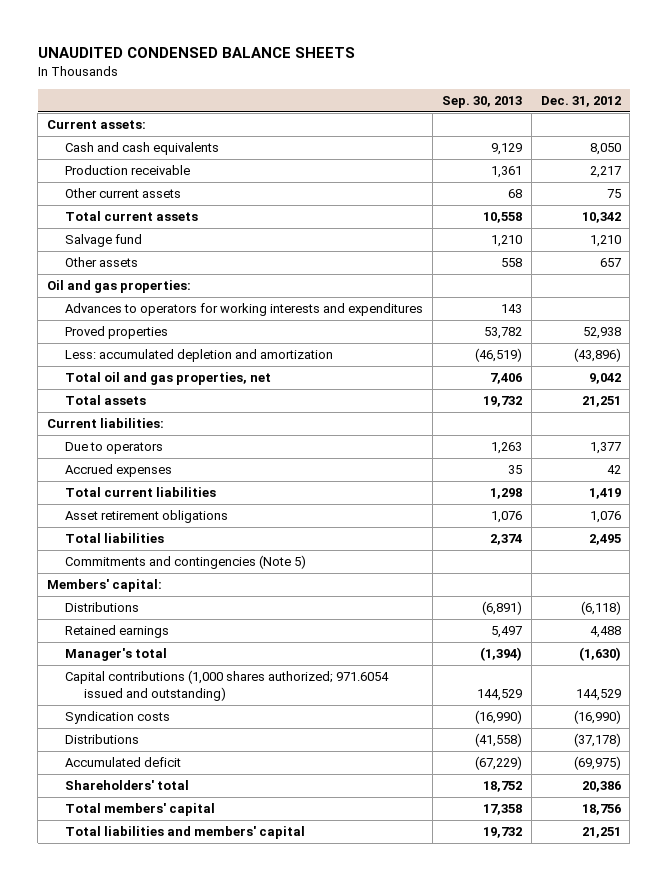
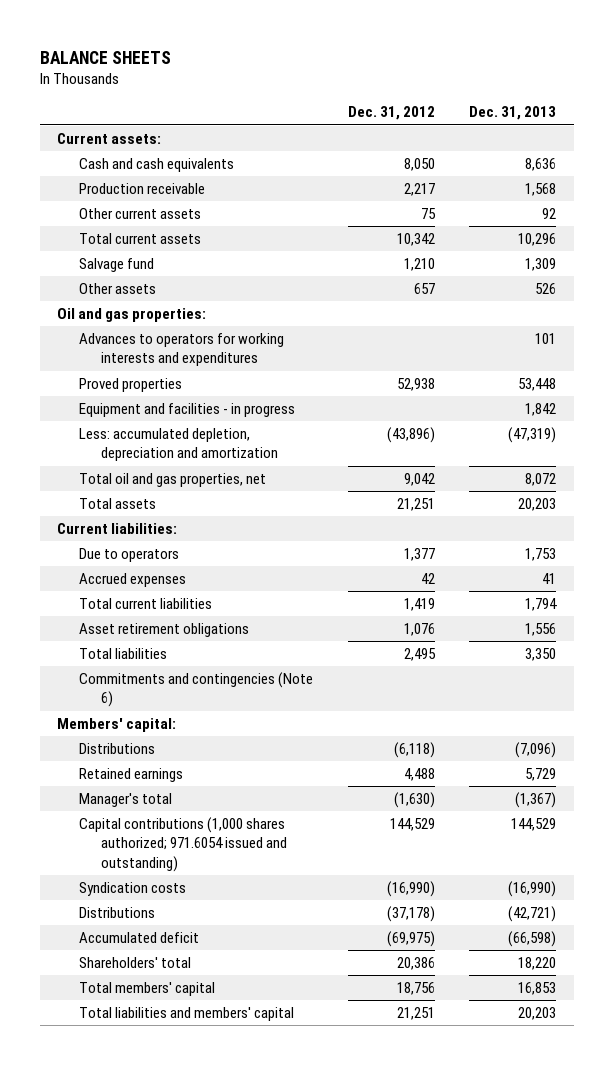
[37,47,355,59] UNAUDITED CONDENSED BALANCE SHEETS -> [40,50,172,64] BALANCE SHEETS
[442,96,523,109] Sep. 30, 2013 -> none
none -> [469,106,557,121] Dec. 31, 2013
none -> [79,403,296,418] Equipment and facilities - in progress
[65,349,334,363] Less: accumulated depletion and amortization -> [79,428,278,462] Less: accumulated depletion, depreciation and amortization
[65,555,307,570] Commitments and contingencies (Note 5) -> [79,672,314,708] Commitments and contingencies (Note 6)

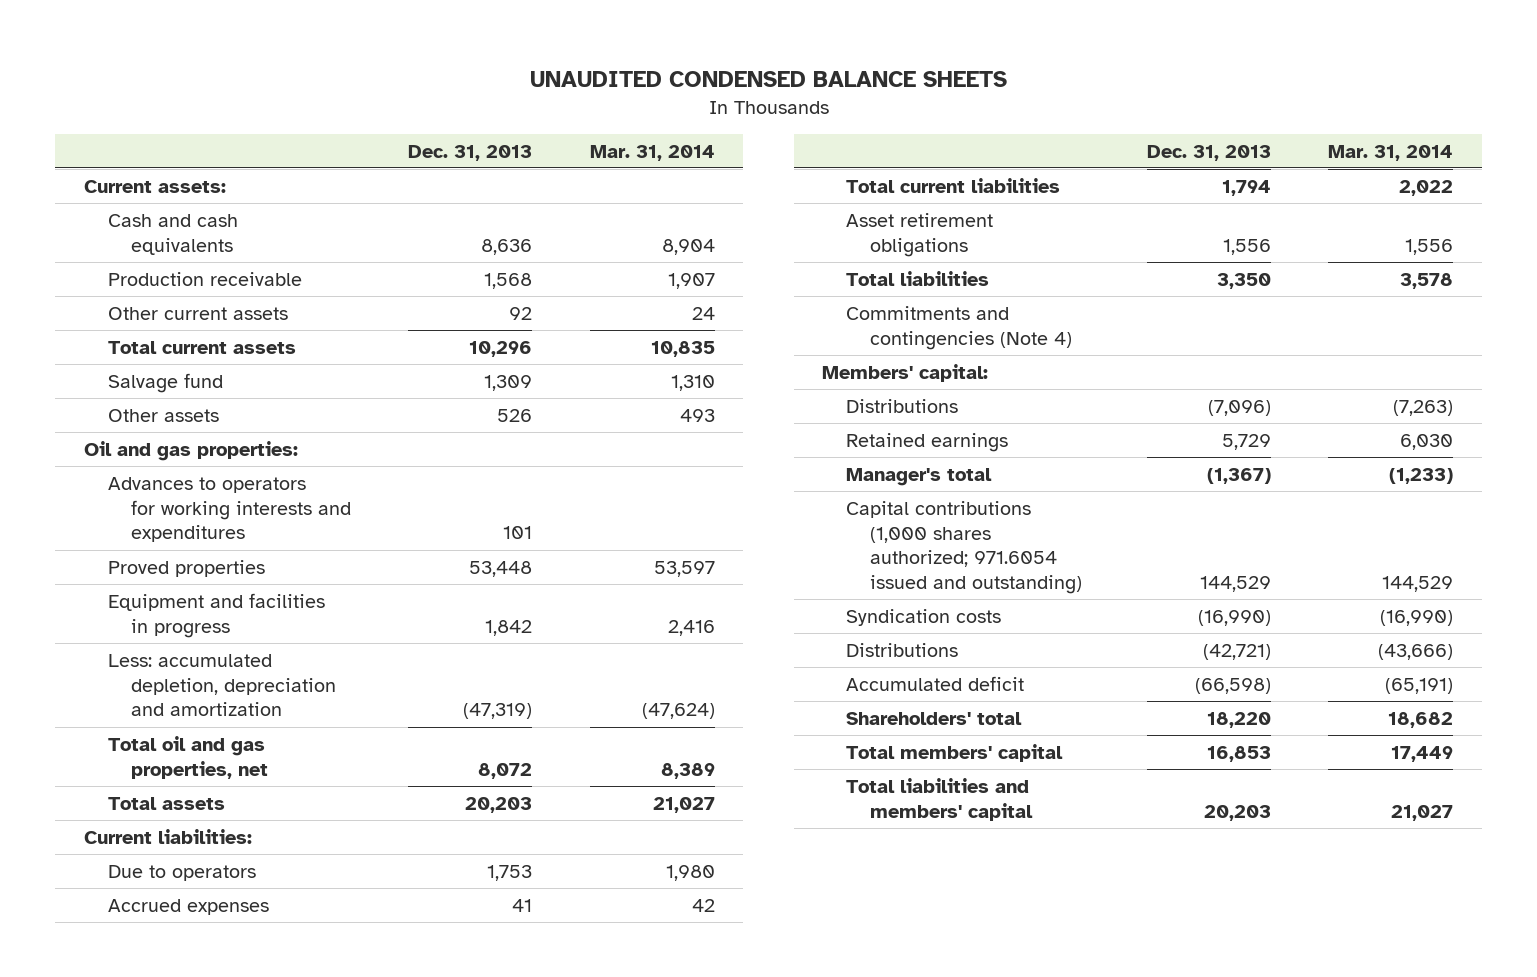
[40,50,172,64] BALANCE SHEETS -> [529,70,1007,87] UNAUDITED CONDENSED BALANCE SHEETS
[347,106,435,121] Dec. 31, 2012 -> none
none -> [589,144,715,161] Mar. 31, 2014
[79,403,296,418] Equipment and facilities - in progress -> [107,592,325,638] Equipment and facilities in progress
[79,672,314,708] Commitments and contingencies (Note 6) -> [846,305,1072,350] Commitments and contingencies (Note 4)

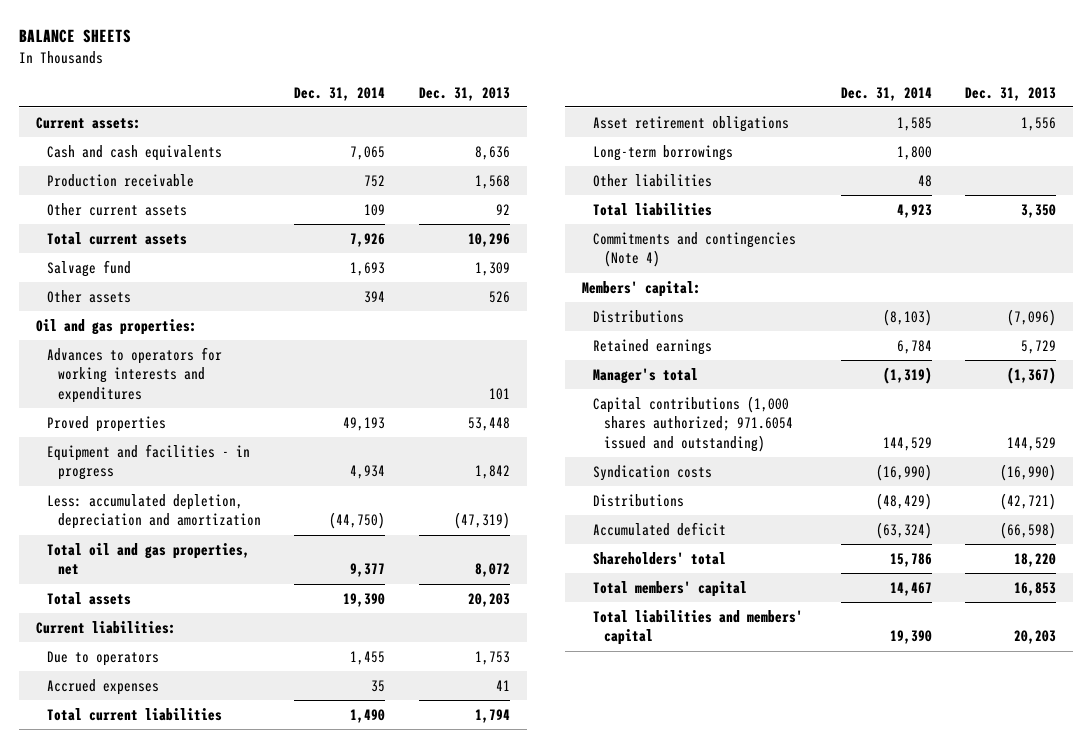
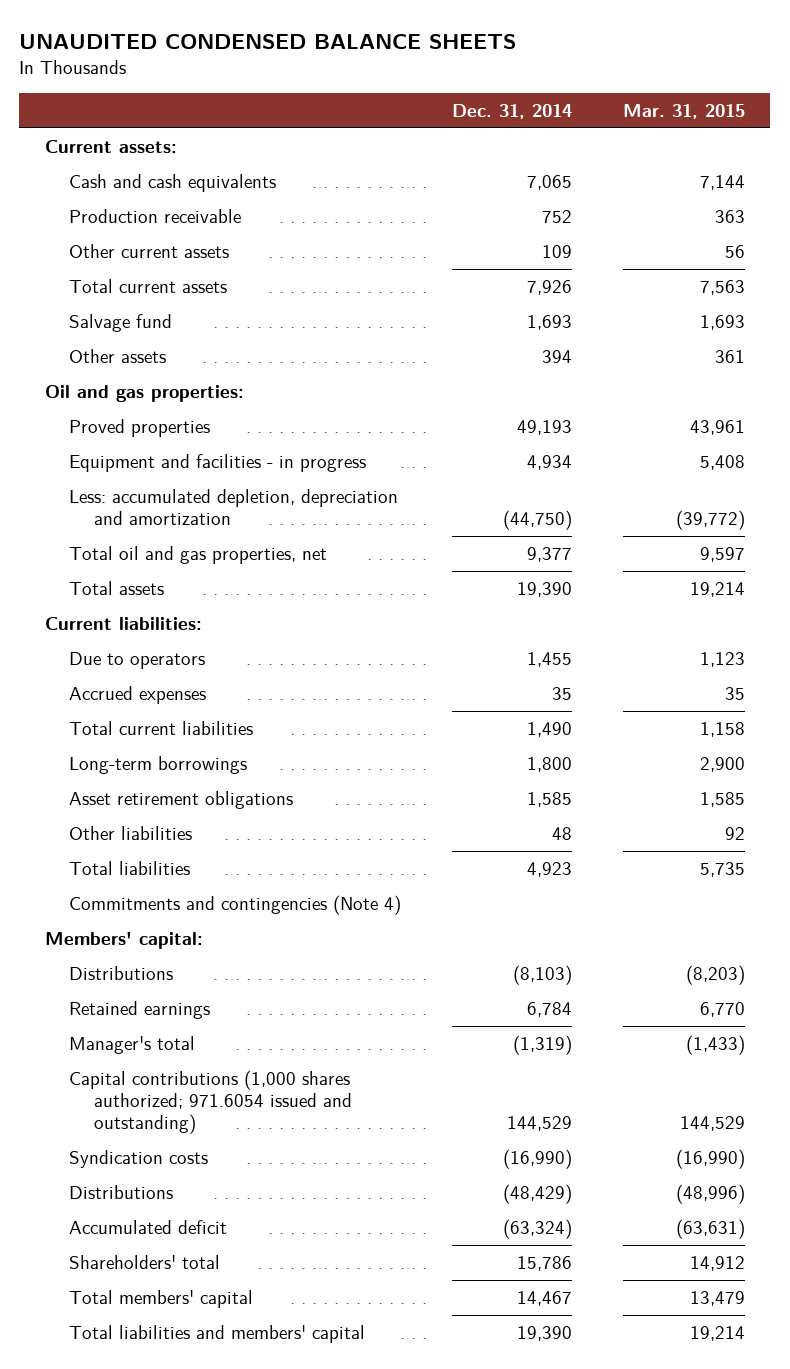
[18,29,131,44] BALANCE SHEETS -> [19,33,517,49] UNAUDITED CONDENSED BALANCE SHEETS
[419,86,511,101] Dec. 31, 2013 -> none
none -> [623,104,746,120] Mar. 31, 2015
[46,346,222,403] Advances to operators for working interests and expenditures -> none
[592,115,789,132] Asset retirement obligations -> [69,790,294,809] Asset retirement obligations

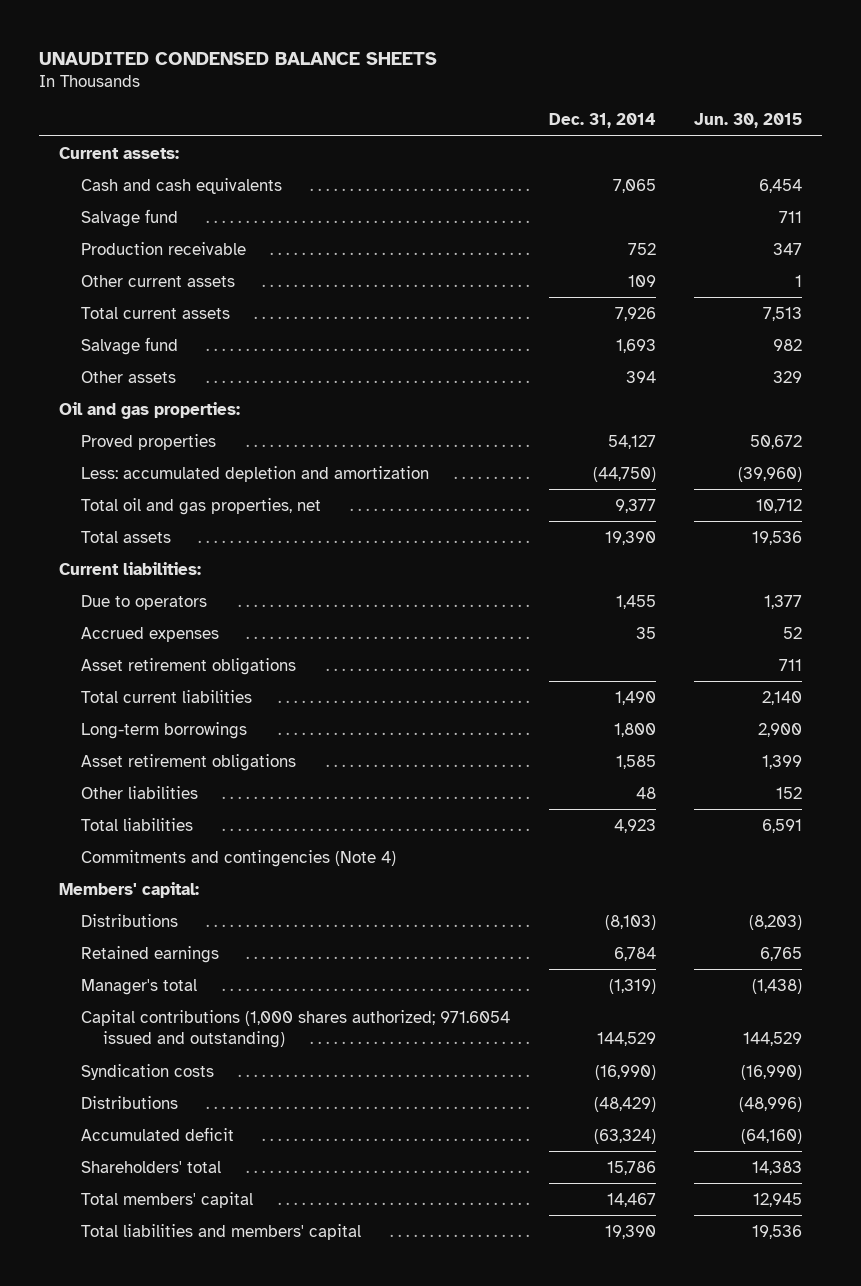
[623,104,746,120] Mar. 31, 2015 -> none
none -> [694,112,803,128] Jun. 30, 2015
none -> [80,208,178,227] Salvage fund
[69,453,367,472] Equipment and facilities - in progress -> none
[517,419,573,435] 49,193 -> [607,434,656,449] 54,127
[69,488,399,525] Less: accumulated depletion, depreciation and amortization -> [80,465,429,482] Less: accumulated depletion and amortization
none -> [80,657,296,675] Asset retirement obligations

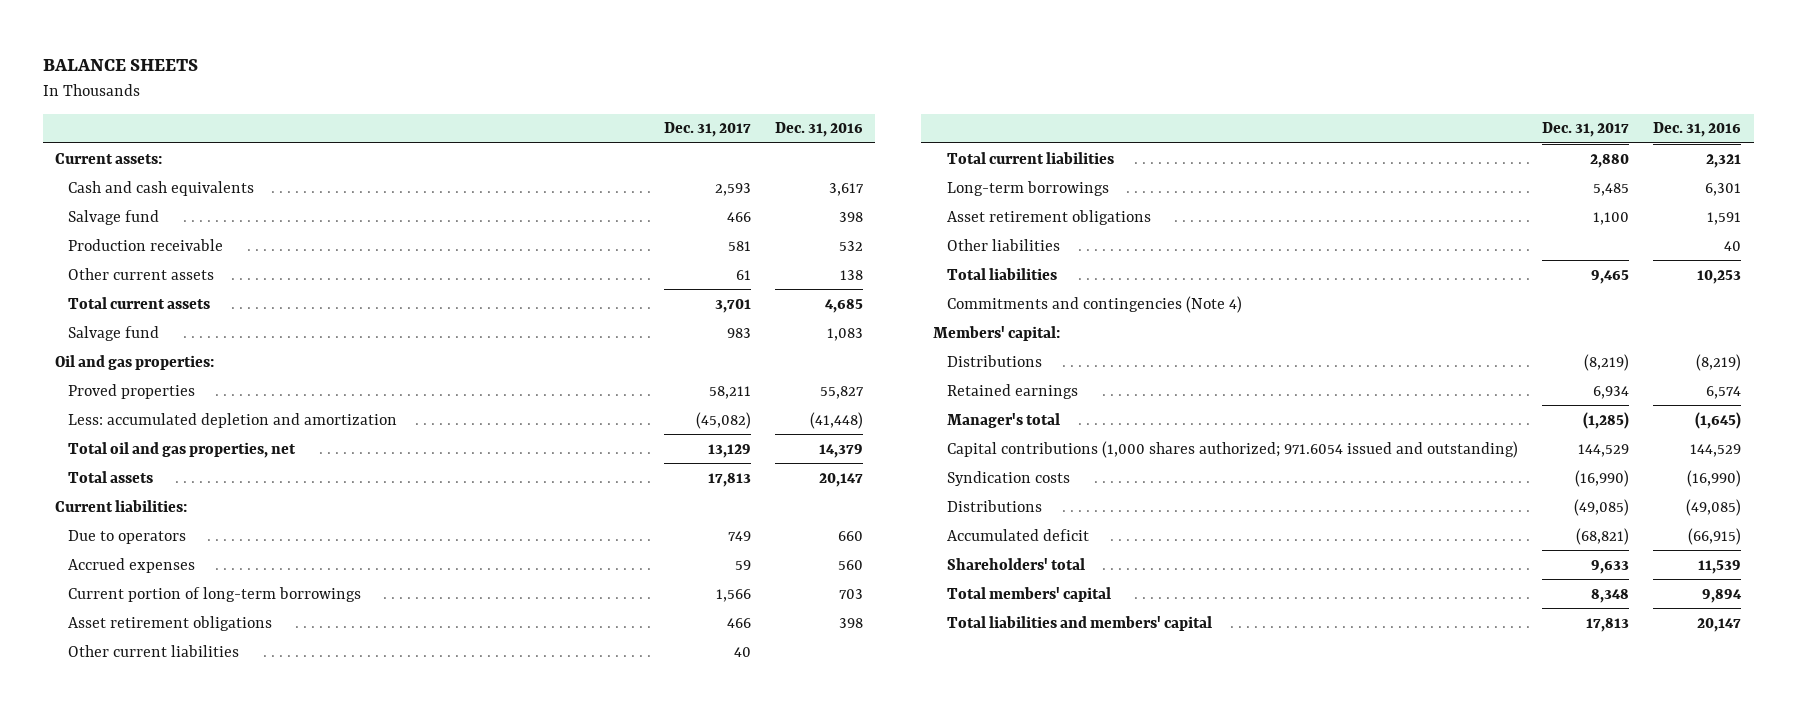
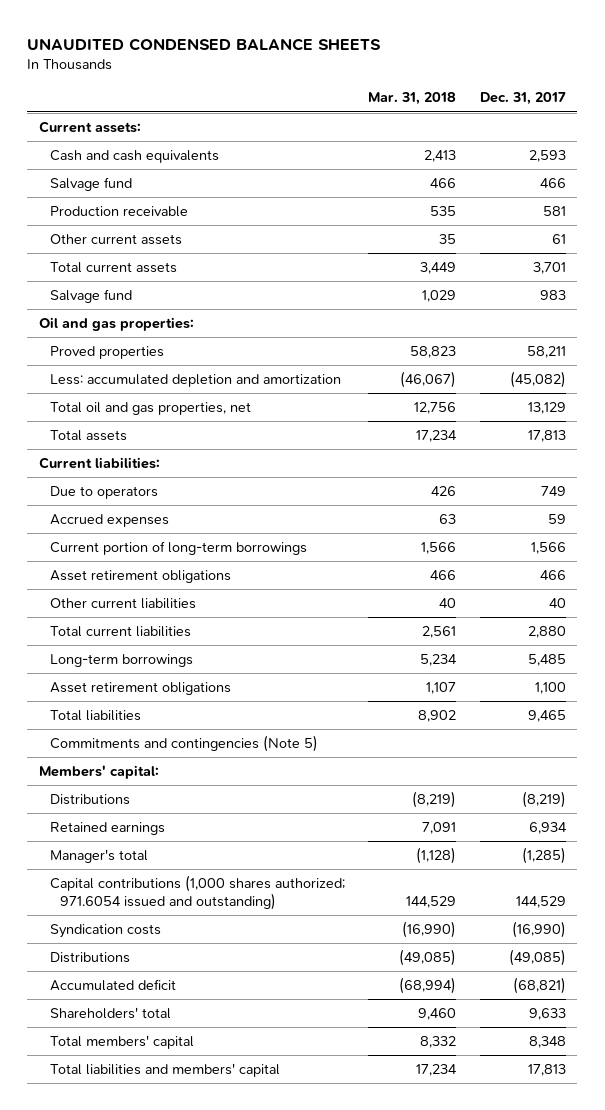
[42,58,198,71] BALANCE SHEETS -> [27,37,382,51] UNAUDITED CONDENSED BALANCE SHEETS
[775,122,864,138] Dec. 31, 2016 -> none
none -> [368,92,457,106] Mar. 31, 2018
[946,238,1060,251] Other liabilities -> none
[946,295,1242,313] Commitments and contingencies (Note 4) -> [49,735,318,753] Commitments and contingencies (Note 5)

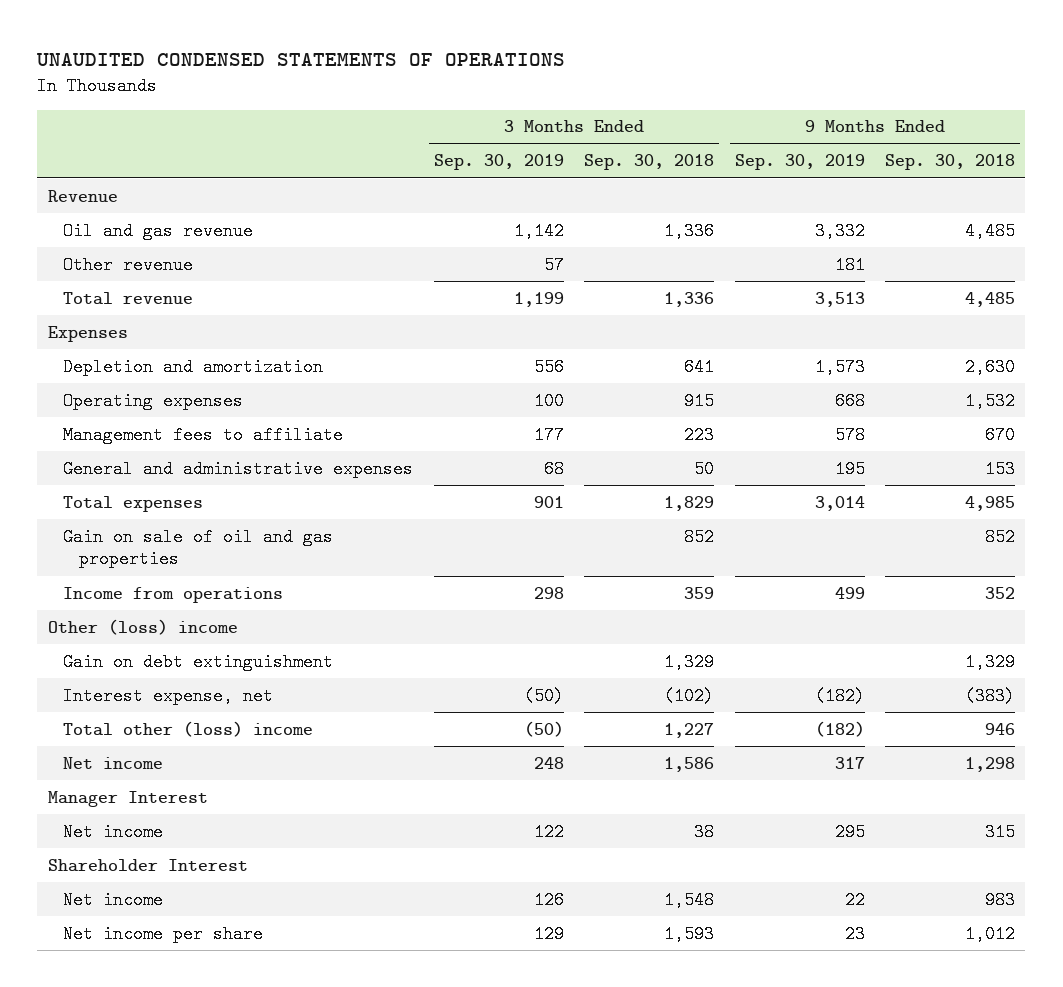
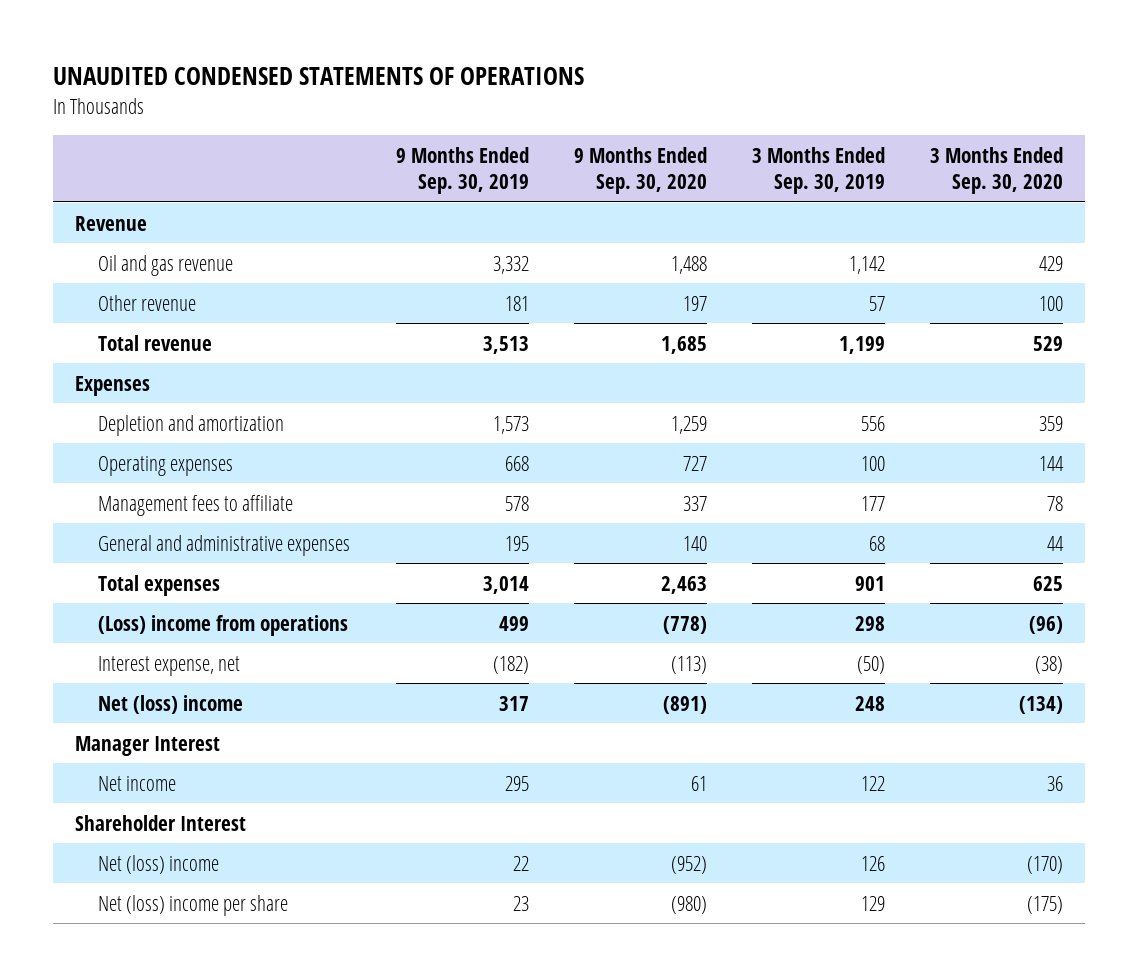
[584,154,715,171] Sep. 30, 2018 -> none
[885,154,1016,171] Sep. 30, 2018 -> none
none -> [573,146,707,195] 9 Months Ended Sep. 30, 2020
none -> [929,146,1063,195] 3 Months Ended Sep. 30, 2020
[63,527,334,569] Gain on sale of oil and gas properties -> none
[47,618,238,635] Other (loss) income -> none
[63,652,334,671] Gain on debt extinguishment -> none
[63,586,284,603] Income from operations -> [98,614,349,636] (Loss) income from operations
[63,720,314,737] Total other (loss) income -> none
[63,756,164,769] Net income -> [98,694,244,714] Net (loss) income
[63,890,164,909] Net income -> [98,854,220,874] Net (loss) income
[63,924,264,943] Net income per share -> [98,894,289,916] Net (loss) income per share

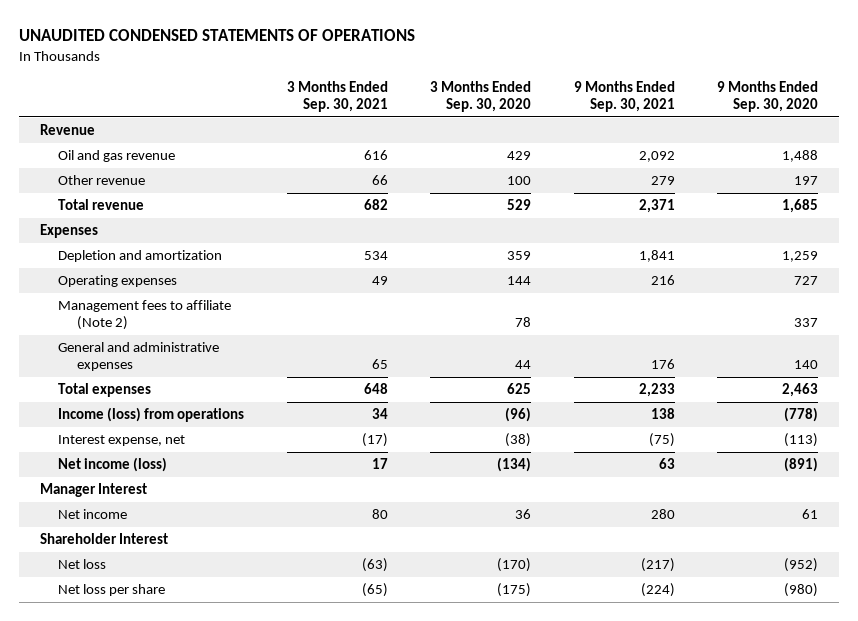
[395,146,529,195] 9 Months Ended Sep. 30, 2019 -> none
[751,146,885,195] 3 Months Ended Sep. 30, 2019 -> none
none -> [286,81,388,113] 3 Months Ended Sep. 30, 2021
none -> [573,81,675,113] 9 Months Ended Sep. 30, 2021
[98,494,294,516] Management fees to affiliate -> [58,300,232,331] Management fees to affiliate (Note 2)
[98,614,349,636] (Loss) income from operations -> [58,407,245,423] Income (loss) from operations
[98,694,244,714] Net (loss) income -> [58,457,168,473] Net income (loss)
[98,854,220,874] Net (loss) income -> [58,559,107,570] Net loss
[98,894,289,916] Net (loss) income per share -> [58,584,166,597] Net loss per share

